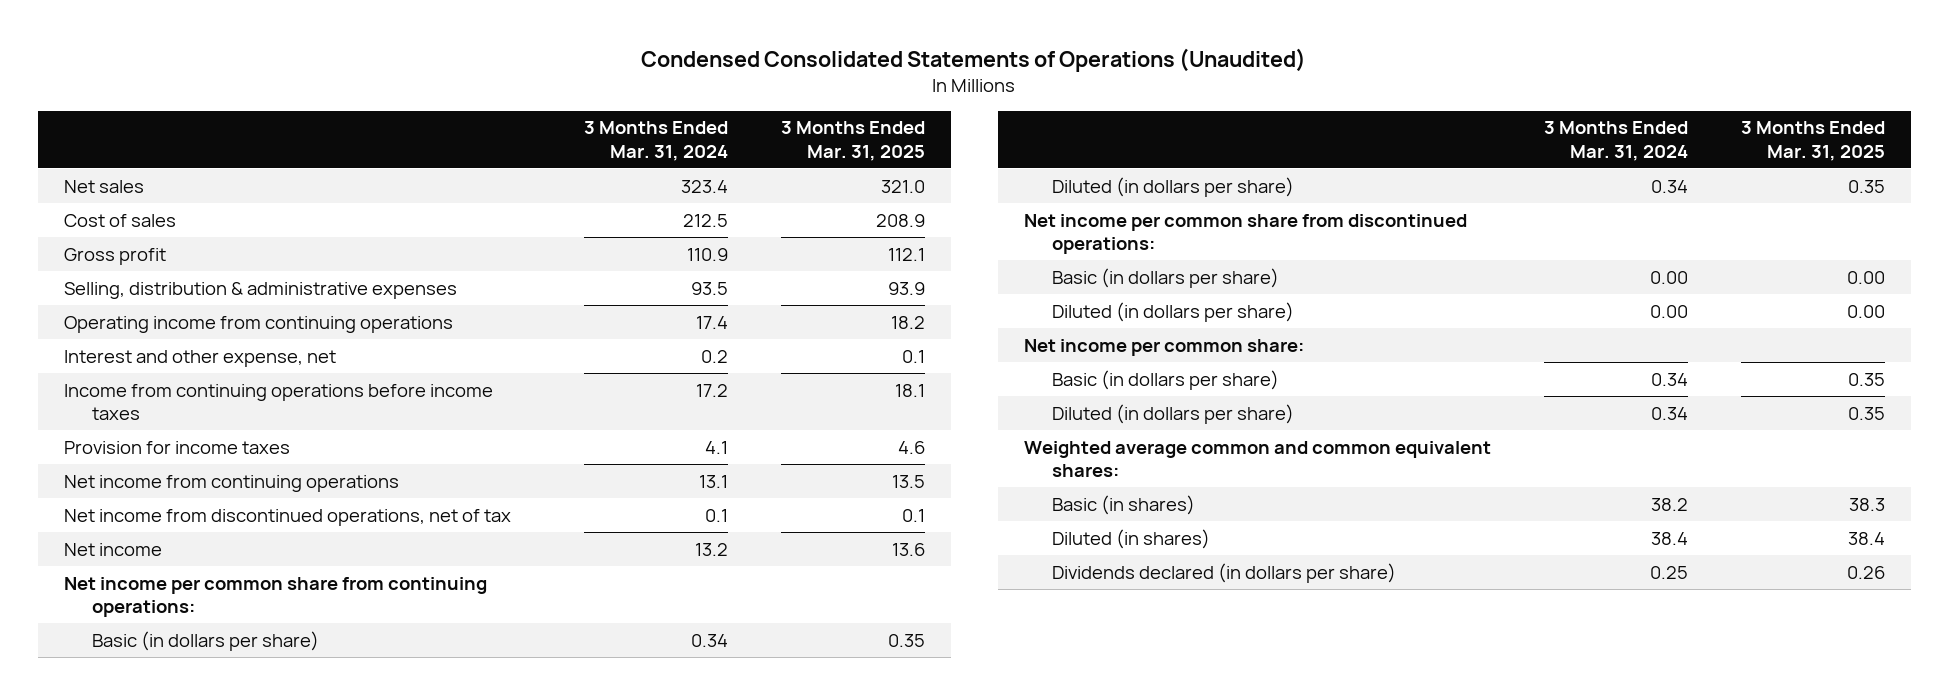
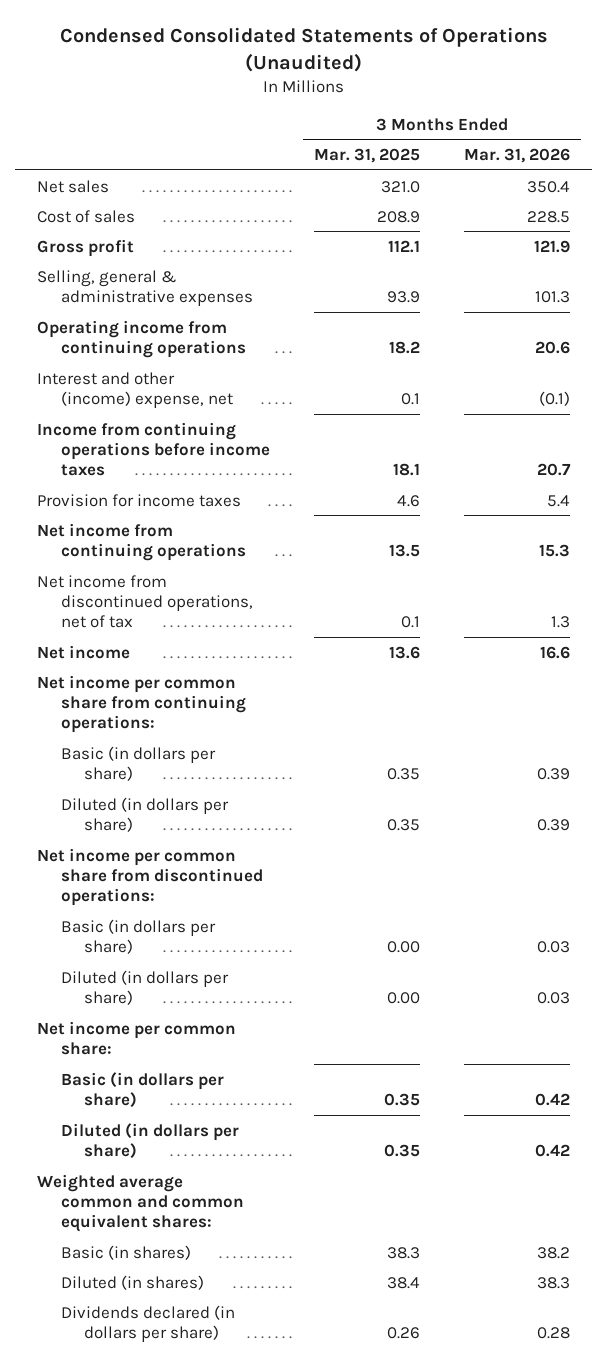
[583,121,728,161] 3 Months Ended Mar. 31, 2024 -> none
none -> [463,148,570,164] Mar. 31, 2026
[63,281,457,299] Selling, distribution & administrative expenses -> [37,269,253,306] Selling, general & administrative expenses
[63,349,336,367] Interest and other expense, net -> [37,371,233,408] Interest and other (income) expense, net

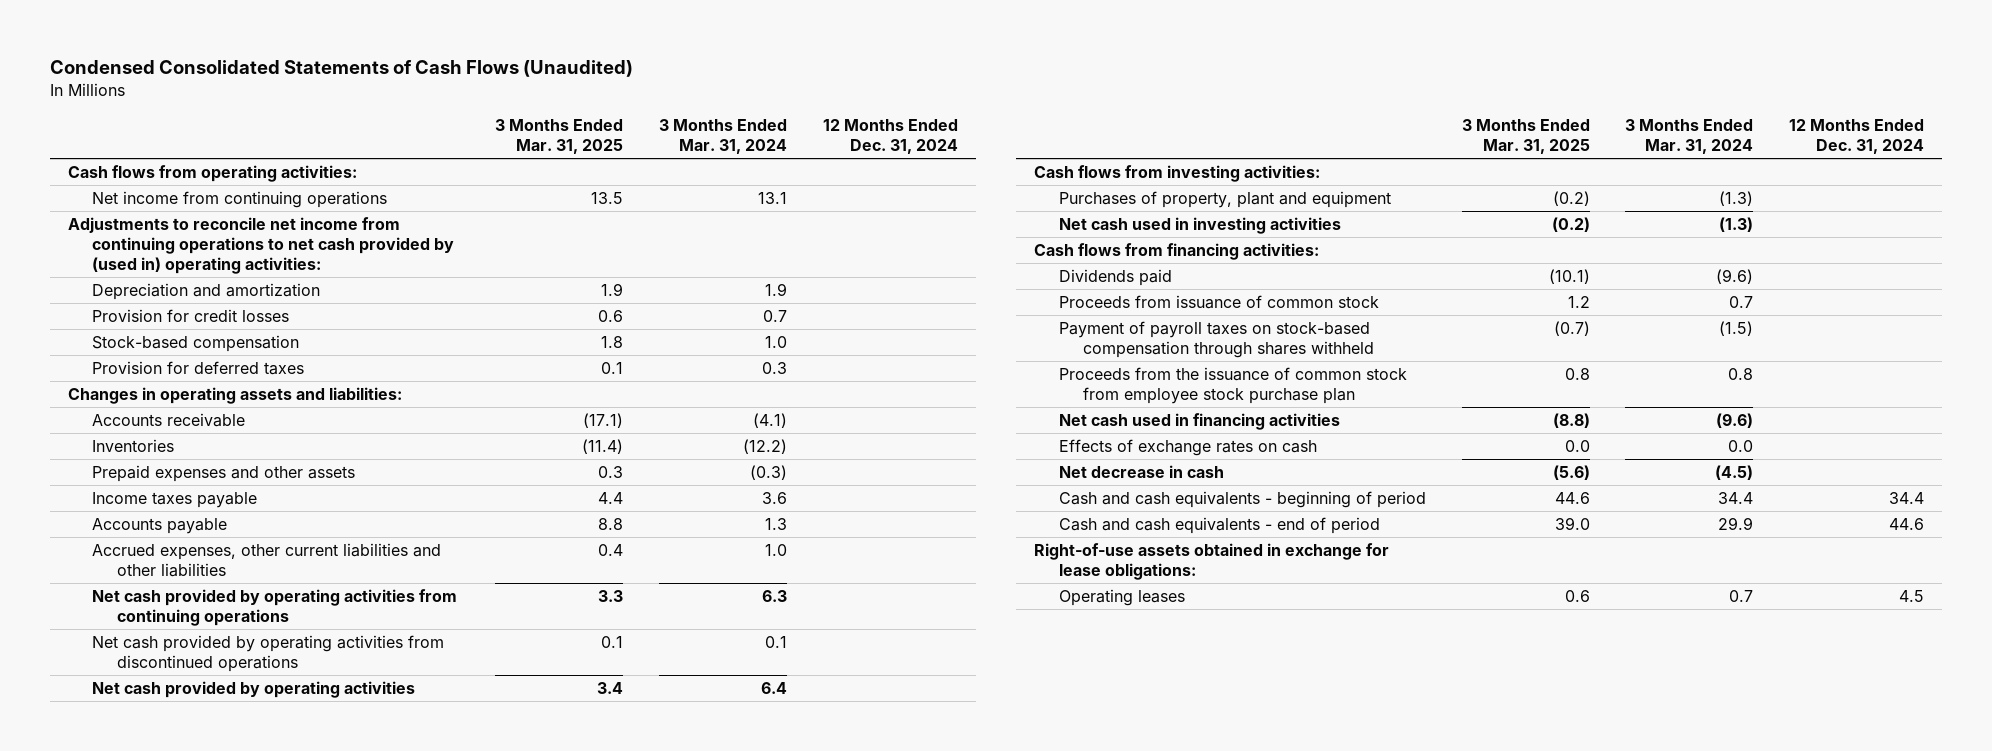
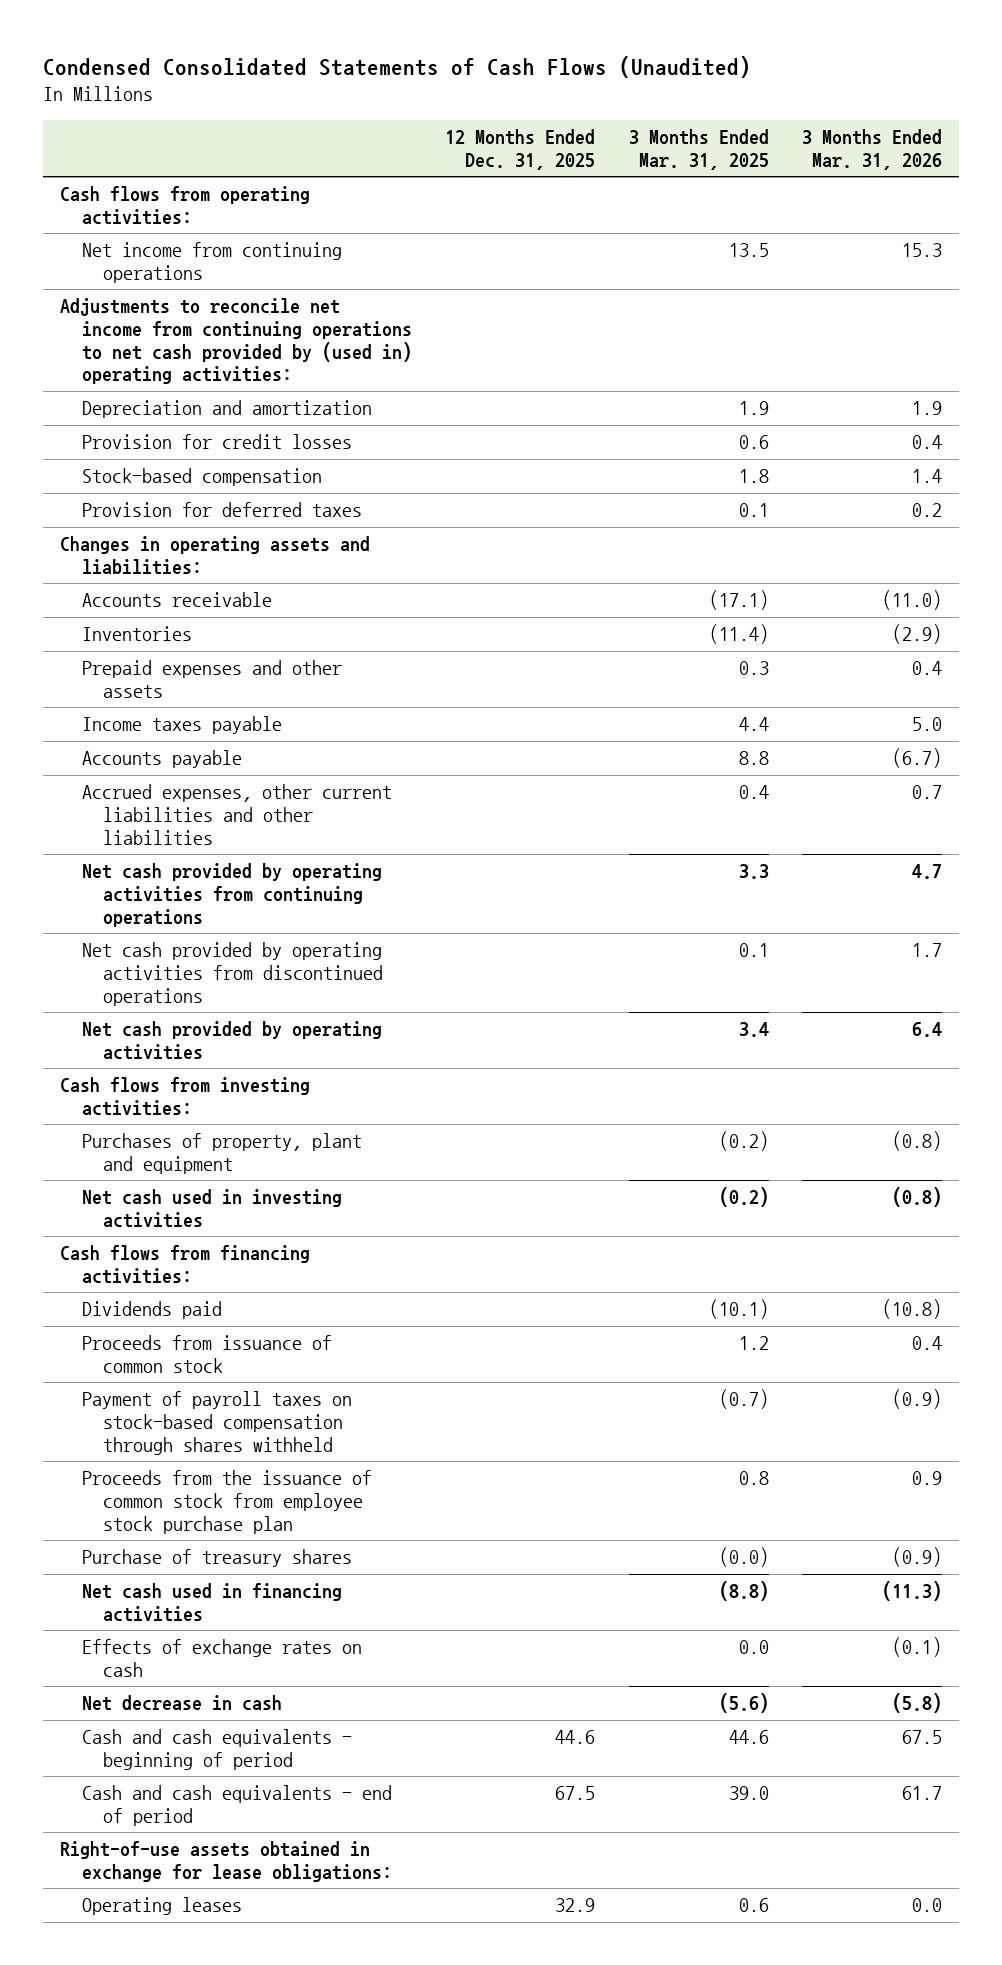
[659,118,788,154] 3 Months Ended Mar. 31, 2024 -> none
[823,118,959,154] 12 Months Ended Dec. 31, 2024 -> none
none -> [445,128,596,170] 12 Months Ended Dec. 31, 2025
none -> [802,128,943,170] 3 Months Ended Mar. 31, 2026
none -> [81,1549,352,1568] Purchase of treasury shares

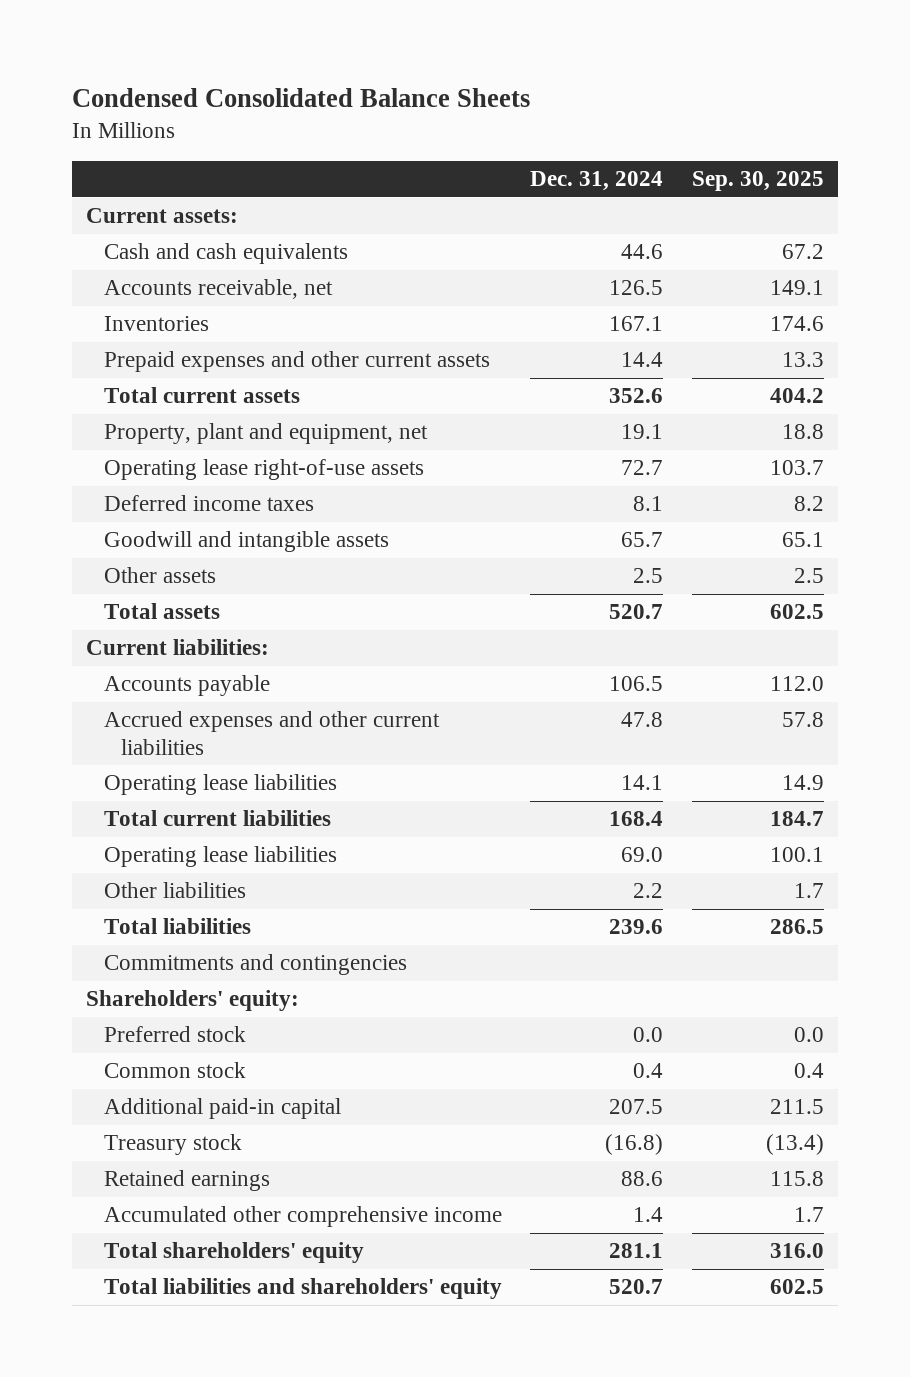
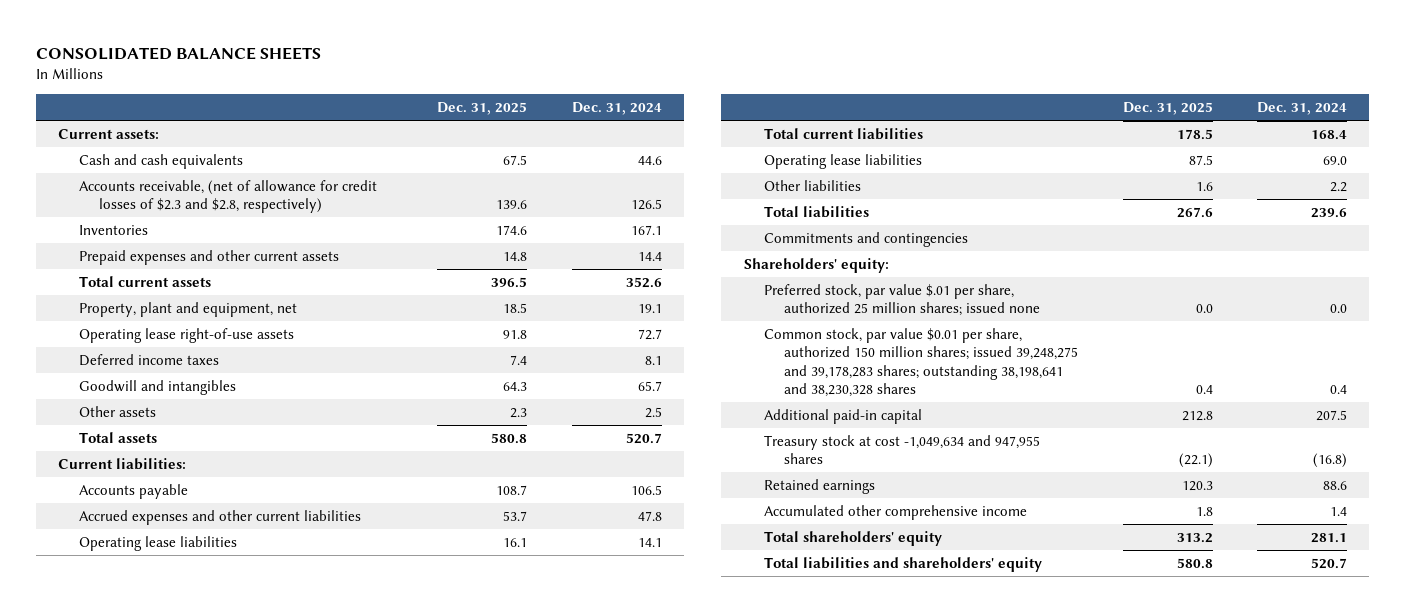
[71,88,530,108] Condensed Consolidated Balance Sheets -> [36,47,322,61] CONSOLIDATED BALANCE SHEETS
[691,171,824,192] Sep. 30, 2025 -> none
none -> [437,102,528,116] Dec. 31, 2025
[103,279,333,300] Accounts receivable, net -> [78,179,377,214] Accounts receivable, (net of allowance for credit losses of $2.3 and $2.8, respectively)
[103,531,389,553] Goodwill and intangible assets -> [78,379,236,395] Goodwill and intangibles
[103,1026,246,1043] Preferred stock -> [763,283,1041,317] Preferred stock, par value $.01 per share, authorized 25 million shares; issued none
[103,1062,246,1079] Common stock -> [763,327,1079,398] Common stock, par value $0.01 per share, authorized 150 million shares; issued 39,248,275 and 39,178,283 shares; outstanding 38,198,641 and 38,230,328 shares
[103,1134,242,1156] Treasury stock -> [763,434,1040,465] Treasury stock at cost -1,049,634 and 947,955 shares

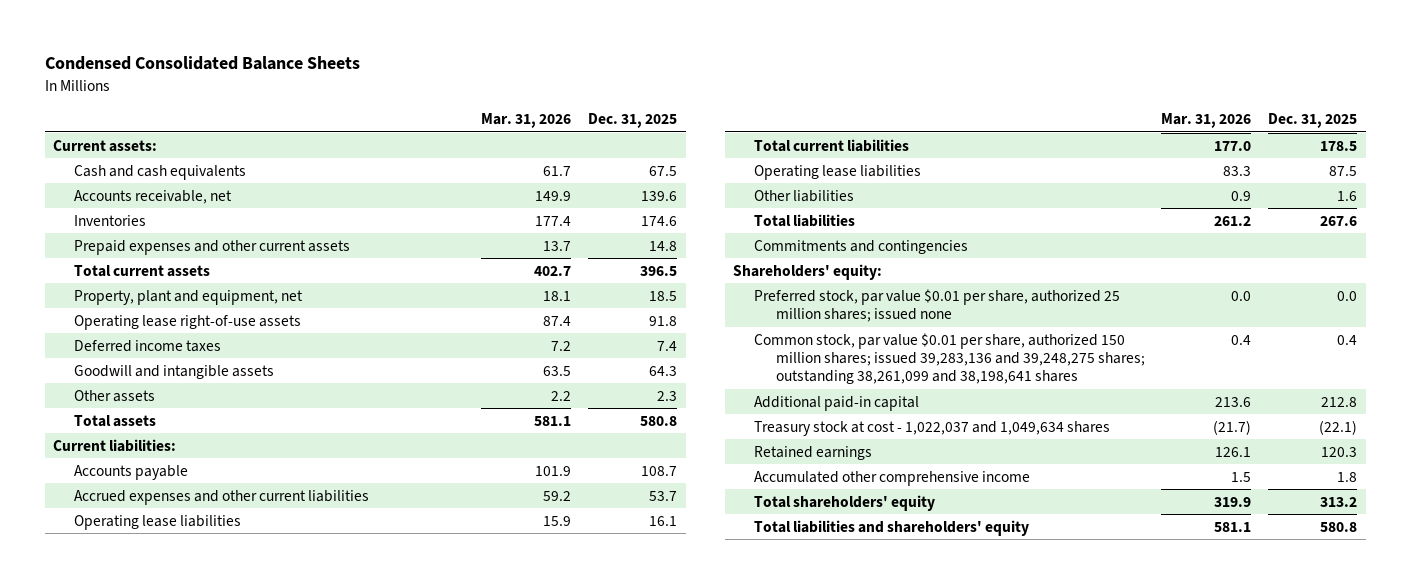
[36,47,322,61] CONSOLIDATED BALANCE SHEETS -> [44,56,360,71] Condensed Consolidated Balance Sheets
[571,102,662,116] Dec. 31, 2024 -> none
none -> [481,113,572,129] Mar. 31, 2026
[78,179,377,214] Accounts receivable, (net of allowance for credit losses of $2.3 and $2.8, respectively) -> [74,189,233,204] Accounts receivable, net
[78,379,236,395] Goodwill and intangibles -> [74,364,275,379] Goodwill and intangible assets
[763,283,1041,317] Preferred stock, par value $.01 per share, authorized 25 million shares; issued none -> [754,288,1121,323] Preferred stock, par value $0.01 per share, authorized 25 million shares; issued none
[763,327,1079,398] Common stock, par value $0.01 per share, authorized 150 million shares; issued 39,248,275 and 39,178,283 shares; outstanding 38,198,641 and 38,230,328 shares -> [754,332,1145,385] Common stock, par value $0.01 per share, authorized 150 million shares; issued 39,283,136 and 39,248,275 shares; outstanding 38,261,099 and 38,198,641 shares
[763,434,1040,465] Treasury stock at cost -1,049,634 and 947,955 shares -> [754,420,1111,436] Treasury stock at cost - 1,022,037 and 1,049,634 shares

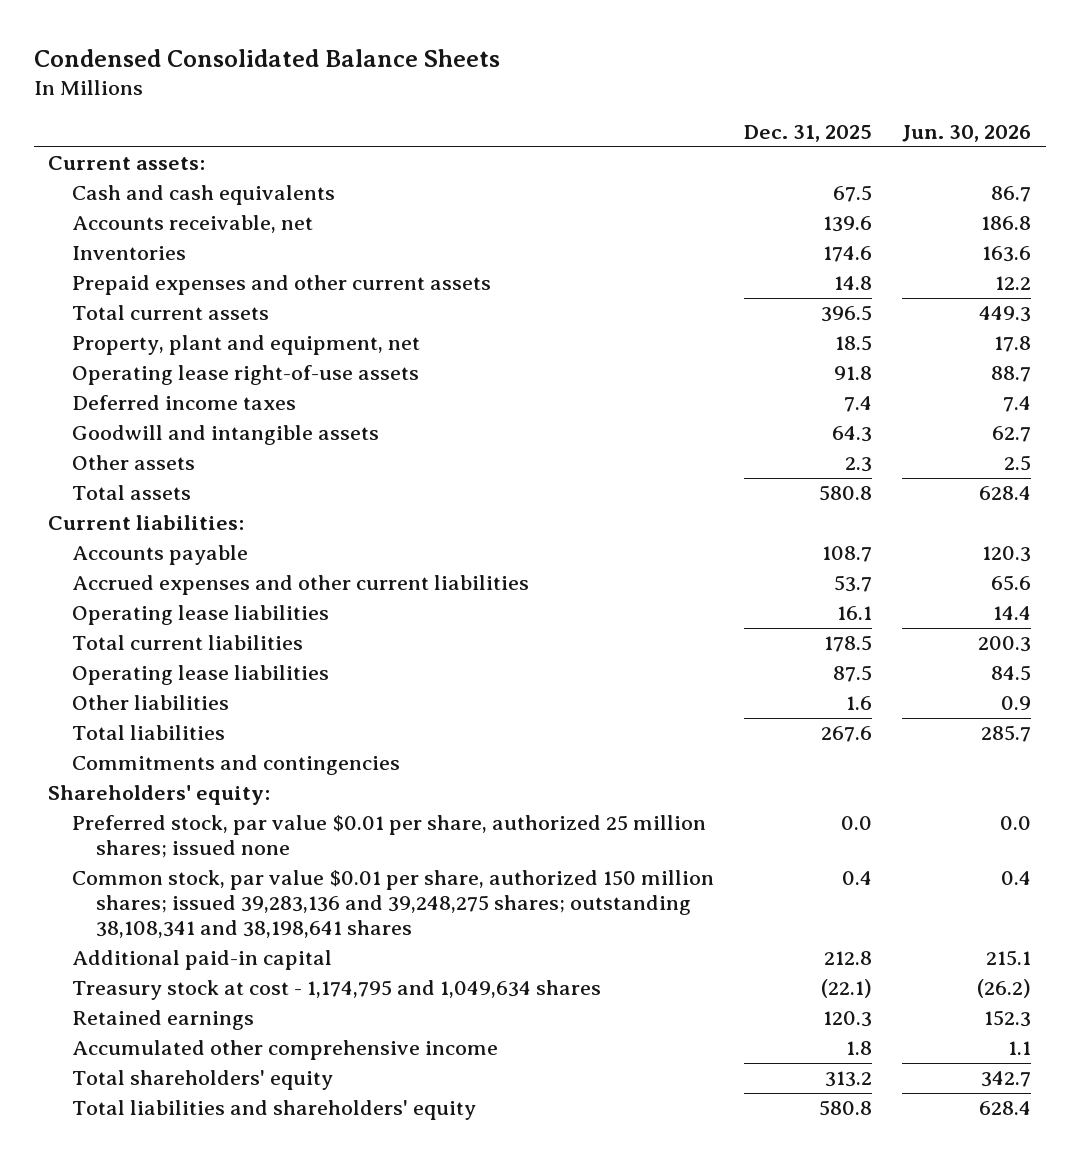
[481,113,572,129] Mar. 31, 2026 -> none
none -> [901,124,1031,142] Jun. 30, 2026
[754,332,1145,385] Common stock, par value $0.01 per share, authorized 150 million shares; issued 39,283,136 and 39,248,275 shares; outstanding 38,261,099 and 38,198,641 shares -> [72,870,715,939] Common stock, par value $0.01 per share, authorized 150 million shares; issued 39,283,136 and 39,248,275 shares; outstanding 38,108,341 and 38,198,641 shares
[754,420,1111,436] Treasury stock at cost - 1,022,037 and 1,049,634 shares -> [72,980,602,1001] Treasury stock at cost - 1,174,795 and 1,049,634 shares

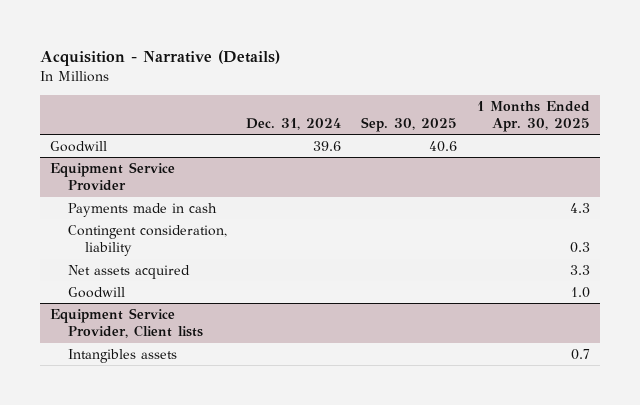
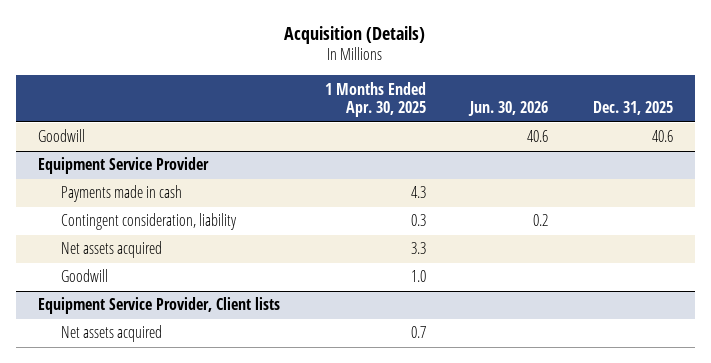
[40,49,281,66] Acquisition - Narrative (Details) -> [284,25,426,44] Acquisition (Details)
[246,118,342,131] Dec. 31, 2024 -> none
[361,117,458,133] Sep. 30, 2025 -> none
none -> [468,101,549,117] Jun. 30, 2026
none -> [592,101,673,116] Dec. 31, 2025
[67,348,177,363] Intangibles assets -> none
none -> [60,325,162,343] Net assets acquired

